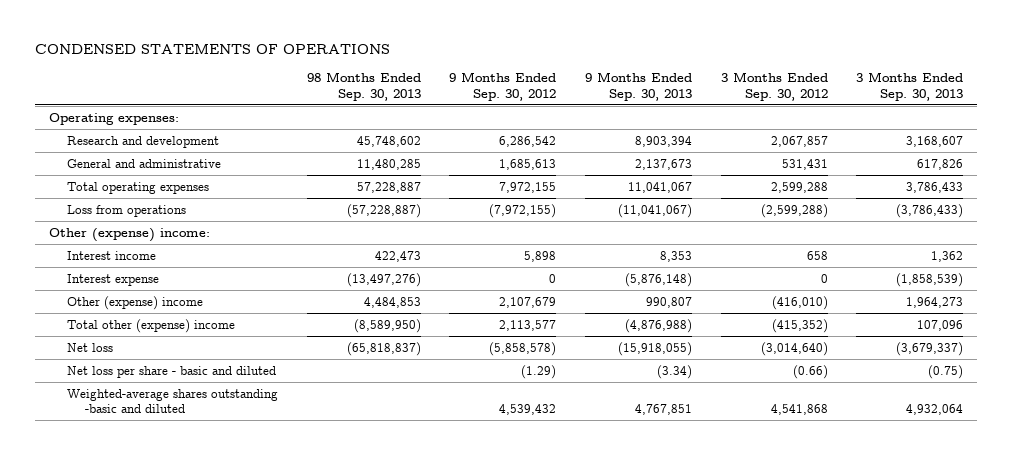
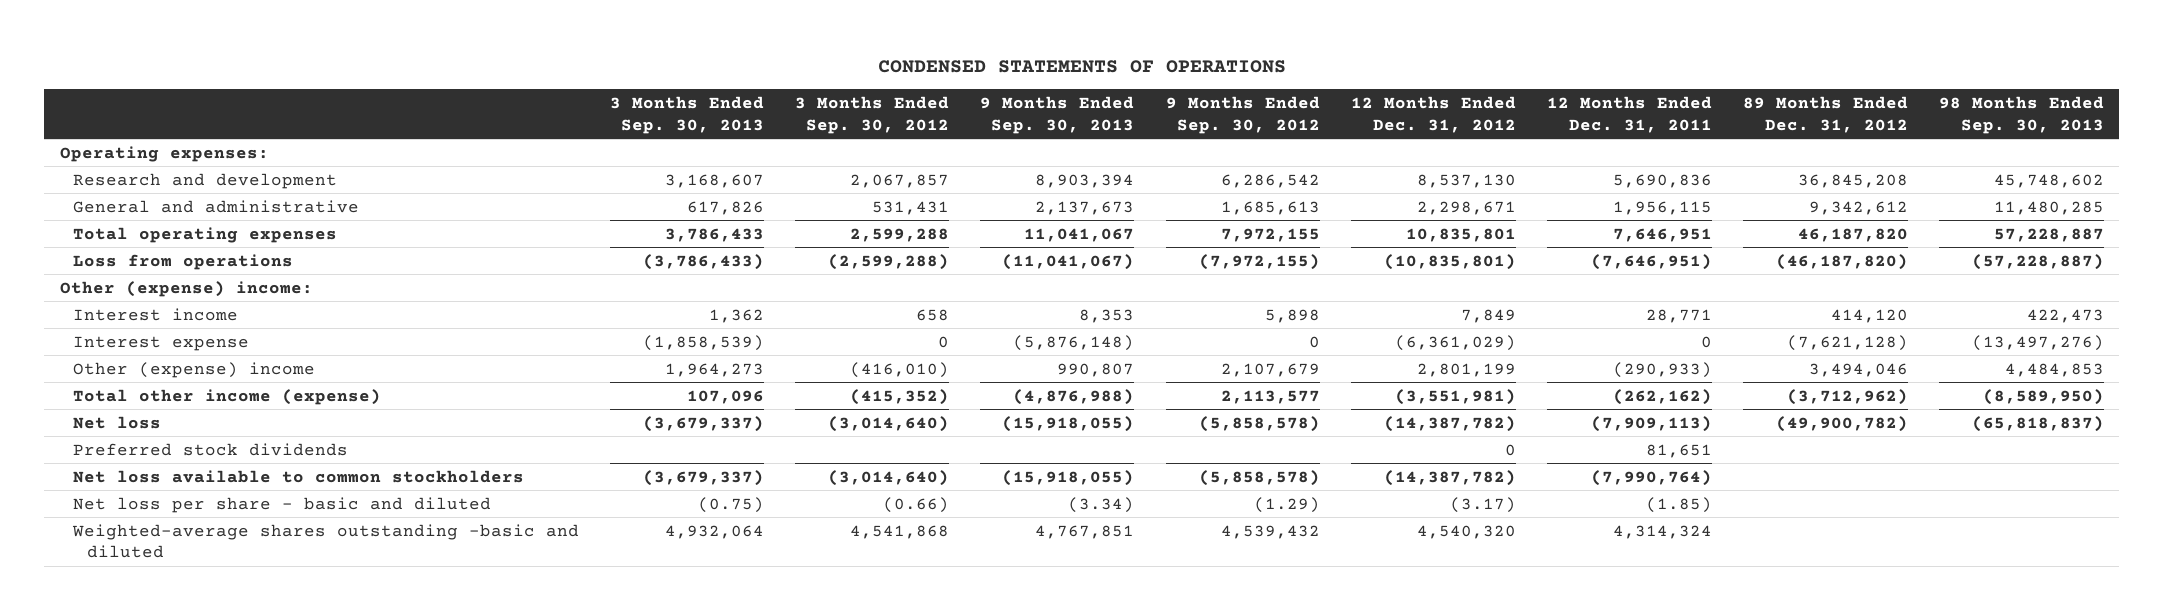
none -> [1350,95,1516,133] 12 Months Ended Dec. 31, 2012
none -> [1546,95,1712,133] 12 Months Ended Dec. 31, 2011
none -> [1742,95,1908,133] 89 Months Ended Dec. 31, 2012
[67,318,236,333] Total other (expense) income -> [73,388,382,405] Total other income (expense)
none -> [73,442,349,456] Preferred stock dividends
none -> [73,469,525,483] Net loss available to common stockholders

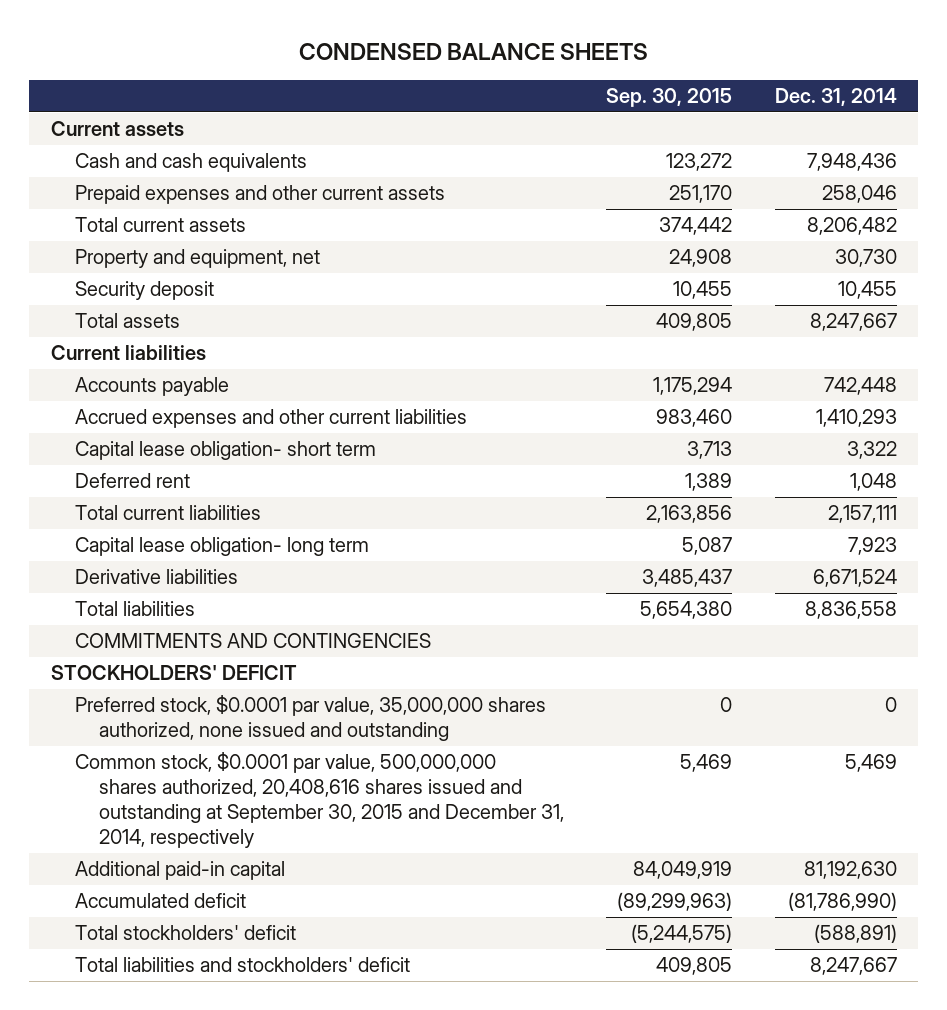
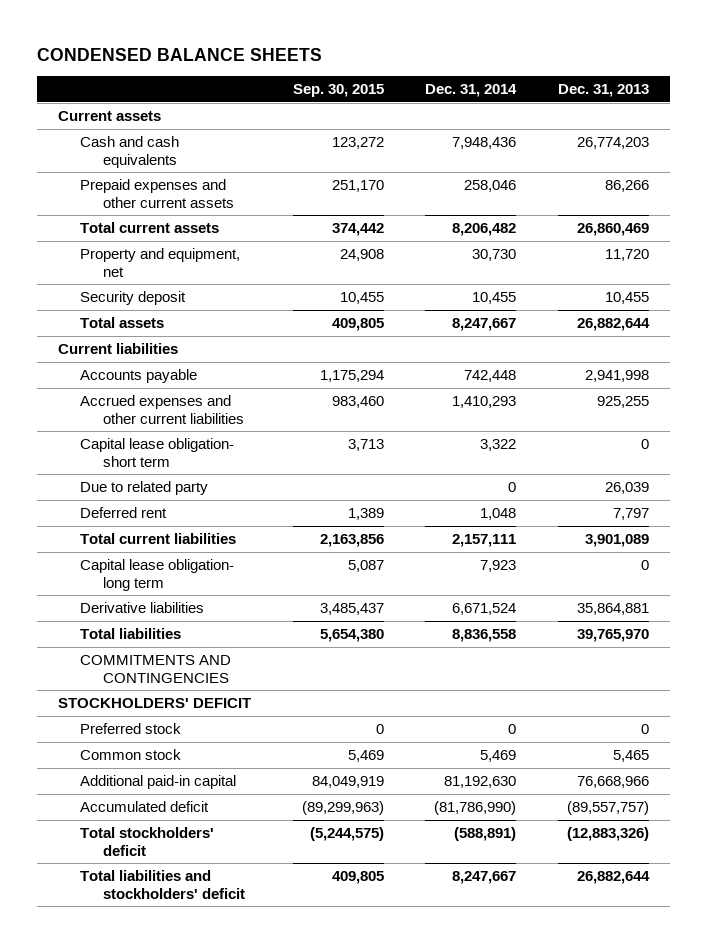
none -> [558,83,650,97] Dec. 31, 2013
none -> [80,481,209,496] Due to related party
[74,695,546,742] Preferred stock, $0.0001 par value, 35,000,000 shares authorized, none issued and outstanding -> [80,723,182,735] Preferred stock
[74,752,564,848] Common stock, $0.0001 par value, 500,000,000 shares authorized, 20,408,616 shares issued and outstanding at September 30, 2015 and December 31, 2014, respectively -> [80,749,182,761] Common stock

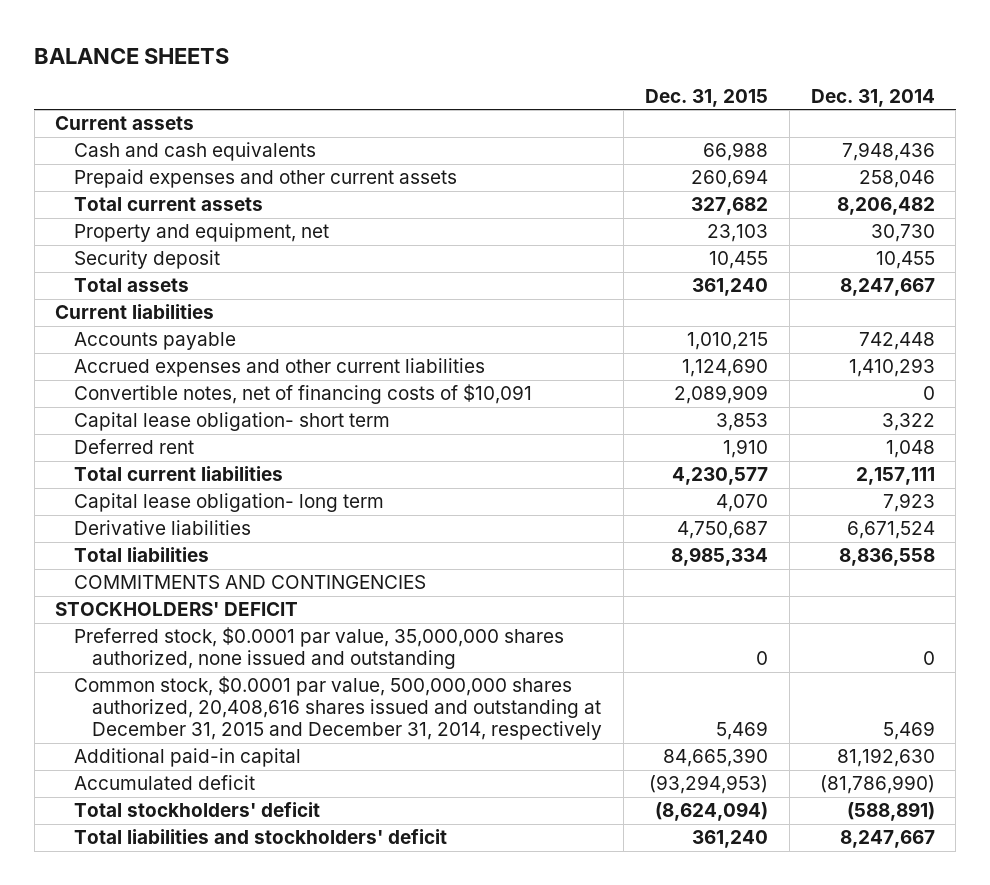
[36,47,322,61] CONDENSED BALANCE SHEETS -> [34,47,230,64] BALANCE SHEETS
[292,83,384,97] Sep. 30, 2015 -> none
[558,83,650,97] Dec. 31, 2013 -> none
none -> [644,88,768,107] Dec. 31, 2015
none -> [73,384,532,405] Convertible notes, net of financing costs of $10,091
[80,481,209,496] Due to related party -> none
[80,723,182,735] Preferred stock -> [73,627,564,670] Preferred stock, $0.0001 par value, 35,000,000 shares authorized, none issued and outstanding
[80,749,182,761] Common stock -> [73,676,603,741] Common stock, $0.0001 par value, 500,000,000 shares authorized, 20,408,616 shares issued and outstanding at December 31, 2015 and December 31, 2014, respectively

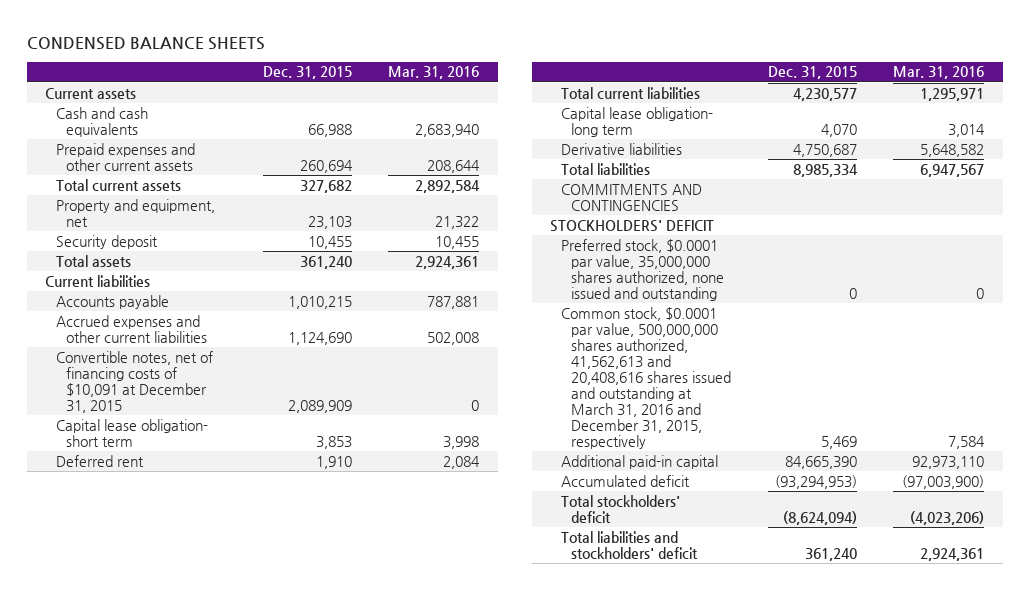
[34,47,230,64] BALANCE SHEETS -> [26,37,265,51] CONDENSED BALANCE SHEETS
[810,88,935,107] Dec. 31, 2014 -> none
none -> [388,66,480,80] Mar. 31, 2016
[73,384,532,405] Convertible notes, net of financing costs of $10,091 -> [55,350,213,413] Convertible notes, net of financing costs of $10,091 at December 31, 2015
[73,676,603,741] Common stock, $0.0001 par value, 500,000,000 shares authorized, 20,408,616 shares issued and outstanding at December 31, 2015 and December 31, 2014, respectively -> [560,306,732,449] Common stock, $0.0001 par value, 500,000,000 shares authorized, 41,562,613 and 20,408,616 shares issued and outstanding at March 31, 2016 and December 31, 2015, respectively

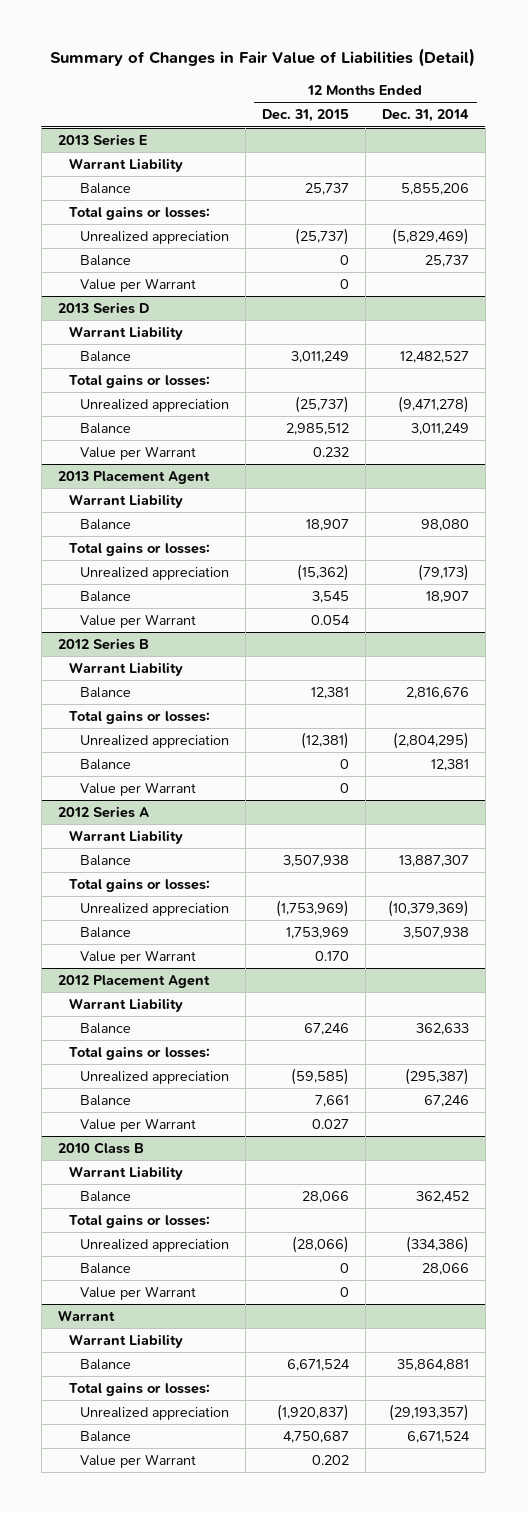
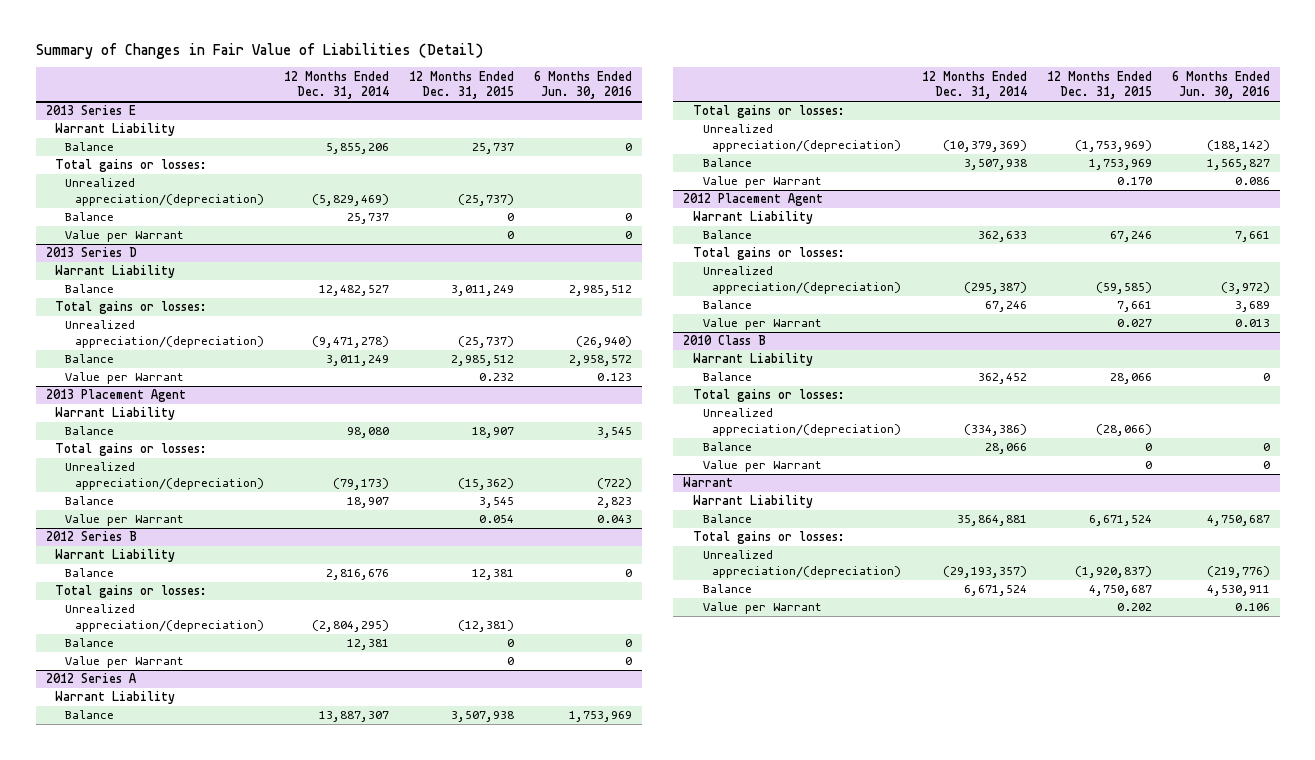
none -> [534,70,633,100] 6 Months Ended Jun. 30, 2016
[79,231,229,245] Unrealized appreciation -> [65,178,264,206] Unrealized appreciation/(depreciation)
[79,399,229,413] Unrealized appreciation -> [65,320,264,348] Unrealized appreciation/(depreciation)
[79,567,229,581] Unrealized appreciation -> [65,462,264,490] Unrealized appreciation/(depreciation)
[79,735,229,749] Unrealized appreciation -> [65,604,264,632] Unrealized appreciation/(depreciation)
[79,903,229,917] Unrealized appreciation -> [702,124,902,152] Unrealized appreciation/(depreciation)
[79,1071,229,1085] Unrealized appreciation -> [702,266,902,294] Unrealized appreciation/(depreciation)
[79,1239,229,1253] Unrealized appreciation -> [702,408,902,436] Unrealized appreciation/(depreciation)
[79,1407,229,1421] Unrealized appreciation -> [702,550,902,578] Unrealized appreciation/(depreciation)

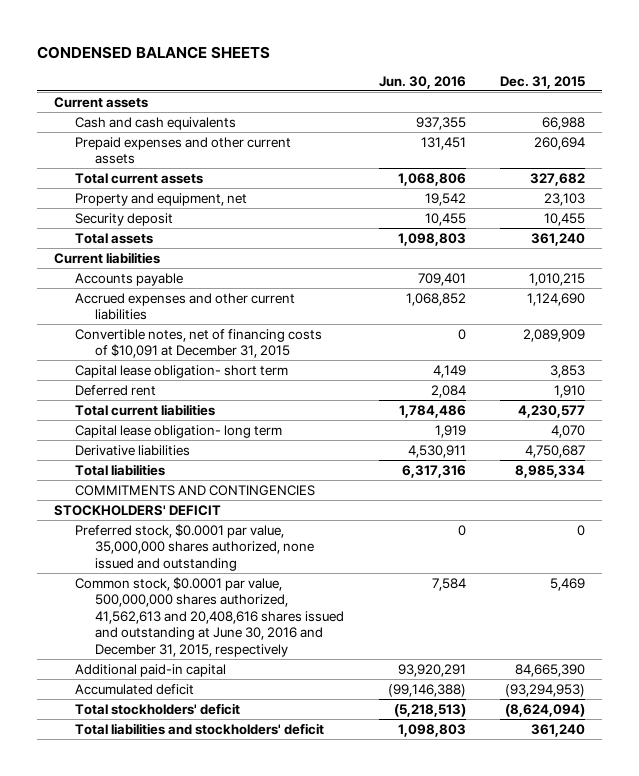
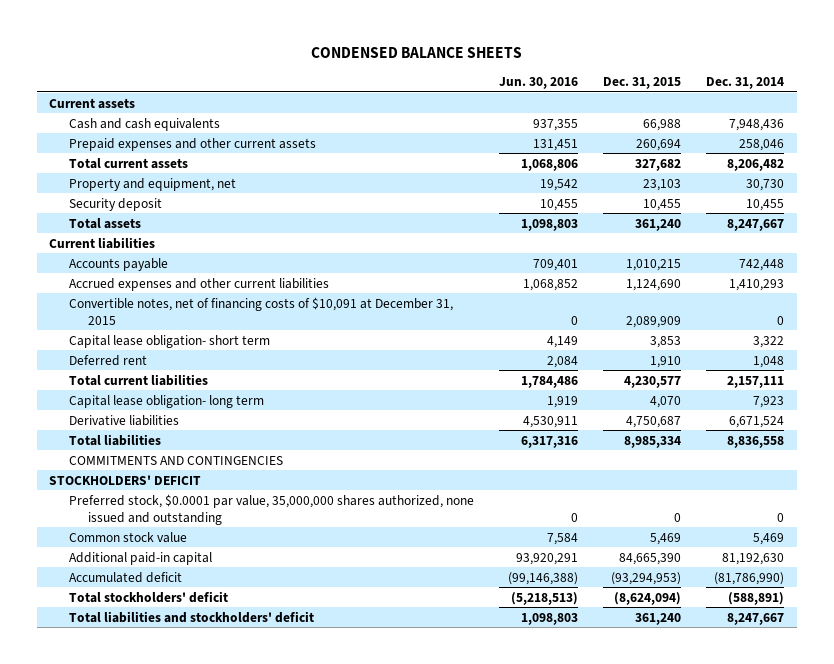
none -> [706,76,785,89] Dec. 31, 2014
[74,576,345,657] Common stock, $0.0001 par value, 500,000,000 shares authorized, 41,562,613 and 20,408,616 shares issued and outstanding at June 30, 2016 and December 31, 2015, respectively -> [68,531,187,543] Common stock value

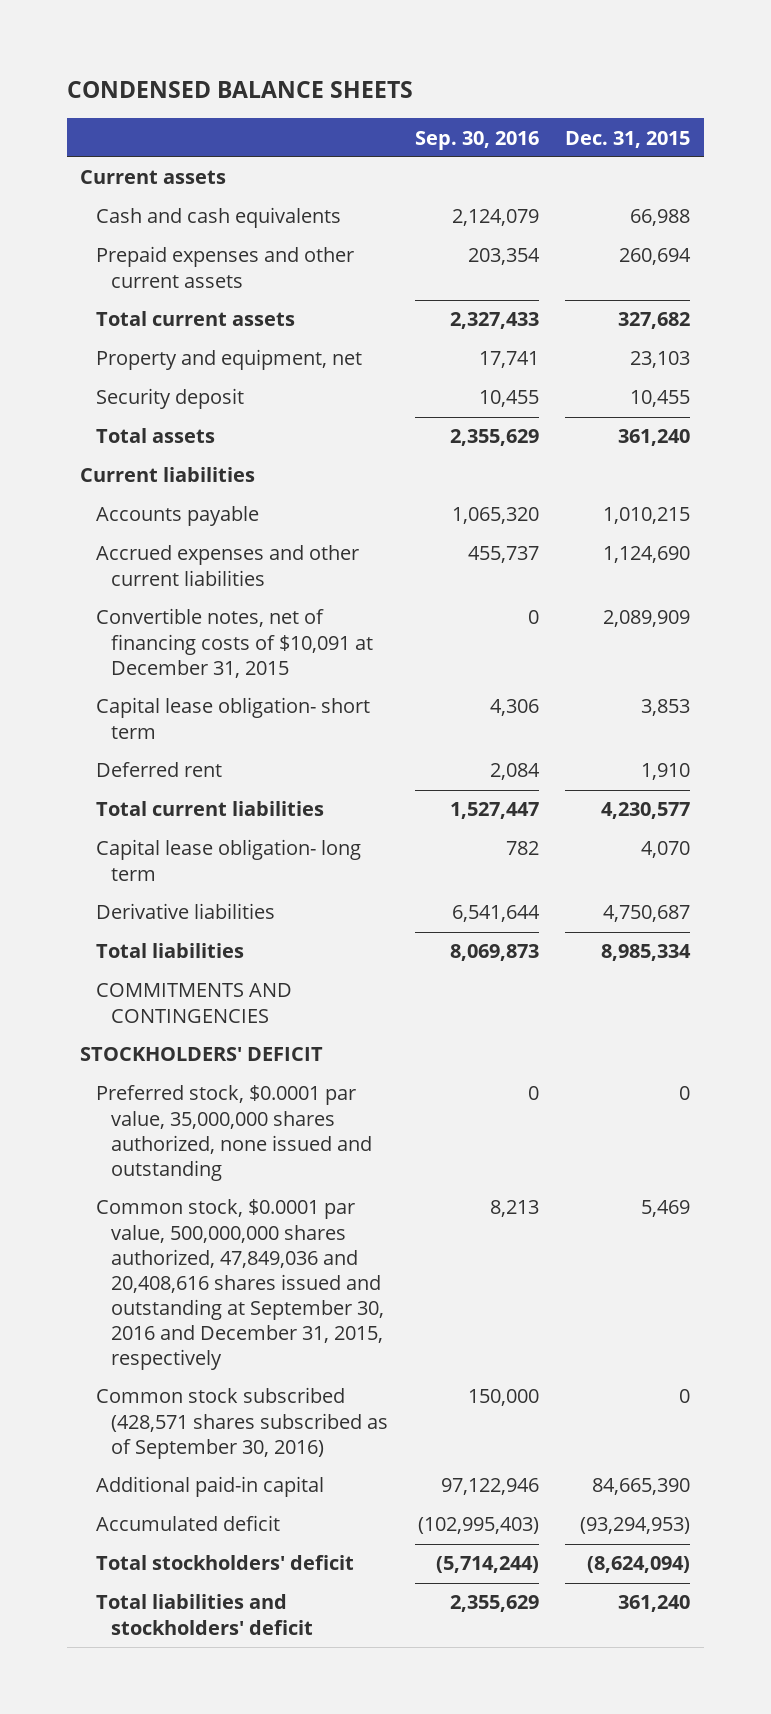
[498,76,578,89] Jun. 30, 2016 -> none
[706,76,785,89] Dec. 31, 2014 -> none
none -> [414,130,539,150] Sep. 30, 2016
[68,531,187,543] Common stock value -> [95,1199,385,1370] Common stock, $0.0001 par value, 500,000,000 shares authorized, 47,849,036 and 20,408,616 shares issued and outstanding at September 30, 2016 and December 31, 2015, respectively
none -> [95,1387,389,1459] Common stock subscribed (428,571 shares subscribed as of September 30, 2016)

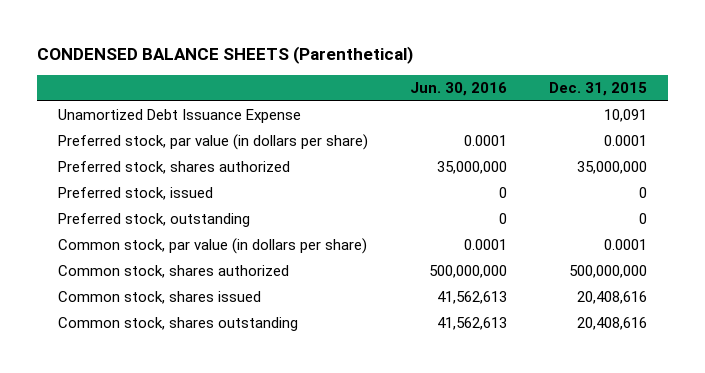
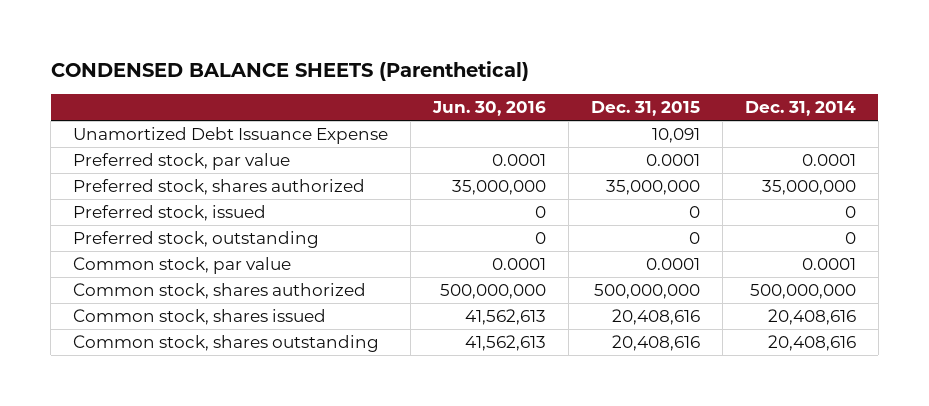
none -> [744,100,856,116] Dec. 31, 2014
[58,134,369,151] Preferred stock, par value (in dollars per share) -> [73,153,291,171] Preferred stock, par value
[58,238,368,255] Common stock, par value (in dollars per share) -> [73,257,292,275] Common stock, par value

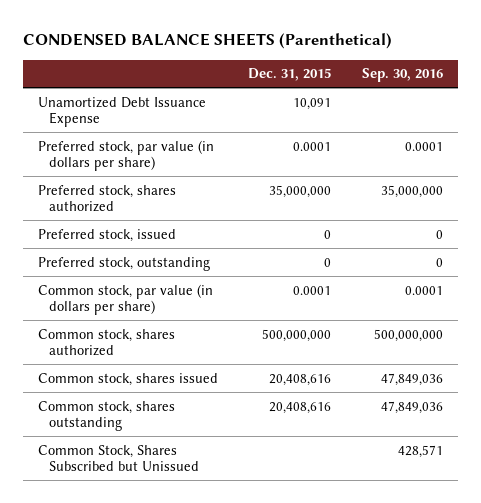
[432,100,547,116] Jun. 30, 2016 -> none
[744,100,856,116] Dec. 31, 2014 -> none
none -> [361,68,443,83] Sep. 30, 2016
[73,153,291,171] Preferred stock, par value -> [38,139,215,172] Preferred stock, par value (in dollars per share)
[73,257,292,275] Common stock, par value -> [38,283,214,316] Common stock, par value (in dollars per share)
none -> [38,444,200,472] Common Stock, Shares Subscribed but Unissued

